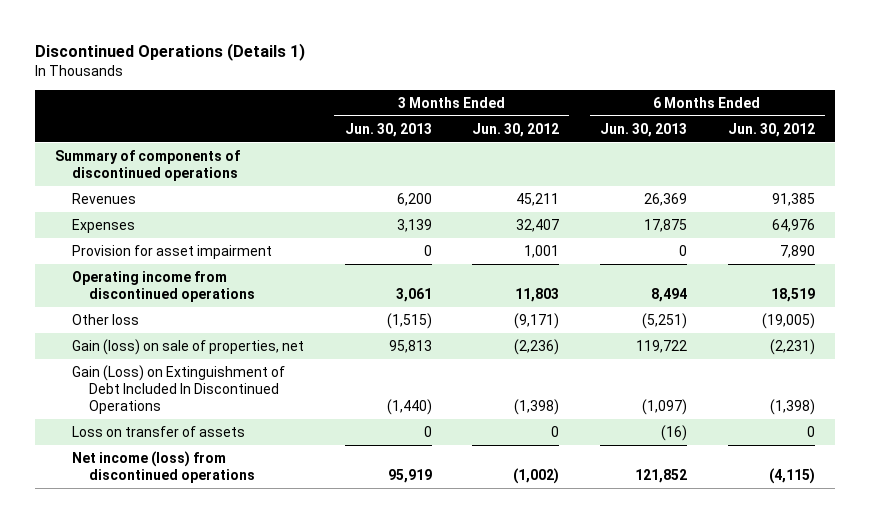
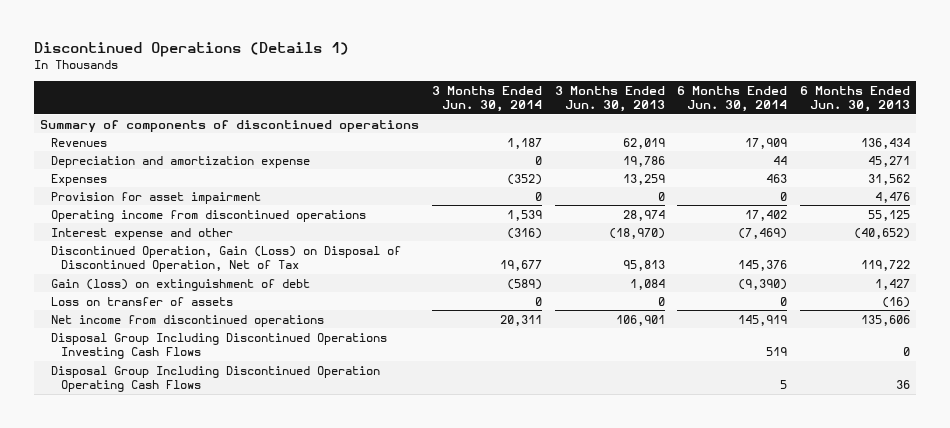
[472,122,560,137] Jun. 30, 2012 -> none
[727,122,815,137] Jun. 30, 2012 -> none
none -> [431,85,542,113] 3 Months Ended Jun. 30, 2014
none -> [677,85,788,113] 6 Months Ended Jun. 30, 2014
[396,193,432,207] 6,200 -> [622,137,665,149] 62,019
[643,193,687,207] 26,369 -> [861,137,911,149] 136,434
none -> [50,155,310,168] Depreciation and amortization expense
[396,219,432,233] 3,139 -> [622,173,665,185] 13,259
[643,219,687,233] 17,875 -> [868,173,911,185] 31,562
[678,245,687,257] 0 -> [875,191,911,203] 4,476
[395,288,432,303] 3,061 -> [622,209,665,221] 28,974
[650,288,687,303] 8,494 -> [868,209,911,221] 55,125
[71,314,139,326] Other loss -> [50,227,233,240] Interest expense and other
[386,313,432,330] (1,515) -> [608,227,665,239] (18,970)
[641,313,687,330] (5,251) -> [854,227,911,239] (40,652)
[71,339,304,356] Gain (loss) on sale of properties, net -> [50,245,401,273] Discontinued Operation, Gain (Loss) on Disposal of Discontinued Operation, Net of Tax
[71,365,285,415] Gain (Loss) on Extinguishment of Debt Included In Discontinued Operations -> [50,278,310,291] Gain (loss) on extinguishment of debt
[386,399,432,416] (1,440) -> [629,278,665,290] 1,084
[641,399,687,416] (1,097) -> [875,278,911,290] 1,427
[71,451,255,484] Net income (loss) from discontinued operations -> [50,314,324,327] Net income from discontinued operations
[387,469,432,484] 95,919 -> [615,314,665,326] 106,901
[634,469,687,484] 121,852 -> [861,314,911,326] 135,606
none -> [50,332,387,360] Disposal Group Including Discontinued Operations Investing Cash Flows
none -> [50,365,380,393] Disposal Group Including Discontinued Operation Operating Cash Flows

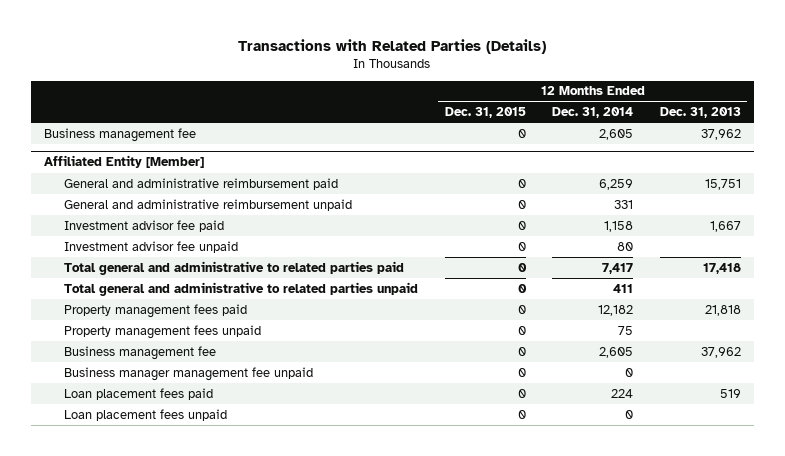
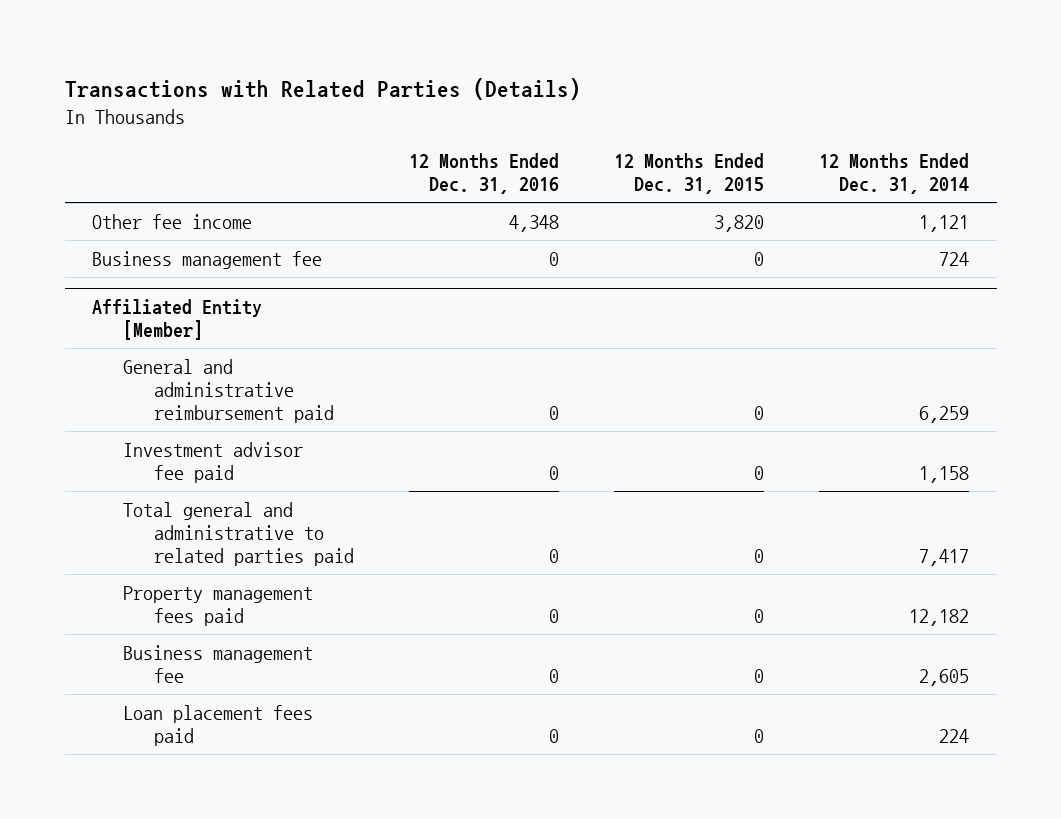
[659,107,741,119] Dec. 31, 2013 -> none
none -> [408,153,559,195] 12 Months Ended Dec. 31, 2016
none -> [92,213,253,229] Other fee income
[599,128,634,140] 2,605 -> [939,251,970,266] 724
[64,198,353,211] General and administrative reimbursement unpaid -> none
[64,240,239,253] Investment advisor fee unpaid -> none
[64,281,419,296] Total general and administrative to related parties unpaid -> none
[64,324,262,339] Property management fees unpaid -> none
[64,366,314,381] Business manager management fee unpaid -> none
[64,408,228,421] Loan placement fees unpaid -> none

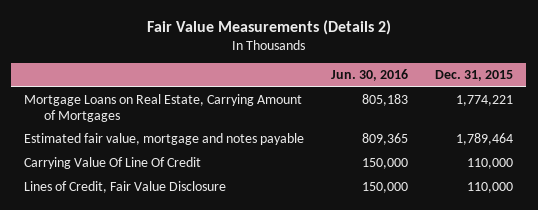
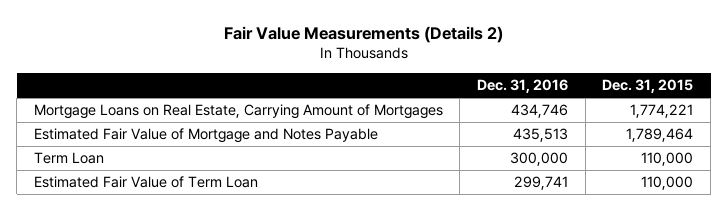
[331,69,409,82] Jun. 30, 2016 -> none
none -> [477,79,569,94] Dec. 31, 2016
[24,133,305,146] Estimated fair value, mortgage and notes payable -> [33,128,378,144] Estimated Fair Value of Mortgage and Notes Payable
[24,157,202,170] Carrying Value Of Line Of Credit -> [33,152,104,165] Term Loan
[24,181,227,194] Lines of Credit, Fair Value Disclosure -> [33,176,258,189] Estimated Fair Value of Term Loan

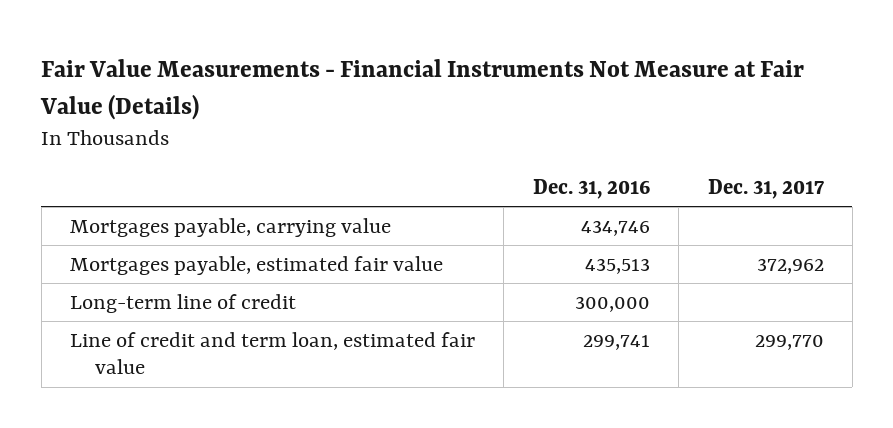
[223,26,503,44] Fair Value Measurements (Details 2) -> [40,59,805,120] Fair Value Measurements - Financial Instruments Not Measure at Fair Value (Details)
[602,79,694,94] Dec. 31, 2015 -> none
none -> [707,179,824,200] Dec. 31, 2017
[33,104,443,120] Mortgage Loans on Real Estate, Carrying Amount of Mortgages -> [69,217,391,237] Mortgages payable, carrying value
[33,128,378,144] Estimated Fair Value of Mortgage and Notes Payable -> [69,255,443,275] Mortgages payable, estimated fair value
[33,152,104,165] Term Loan -> [69,293,296,313] Long-term line of credit
[33,176,258,189] Estimated Fair Value of Term Loan -> [69,331,475,375] Line of credit and term loan, estimated fair value

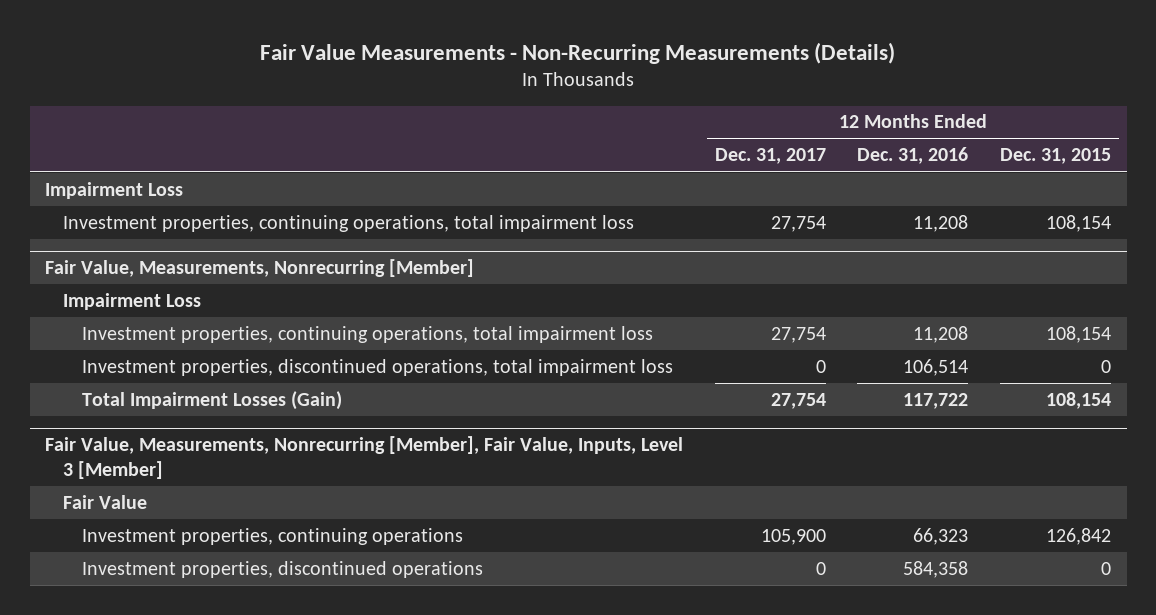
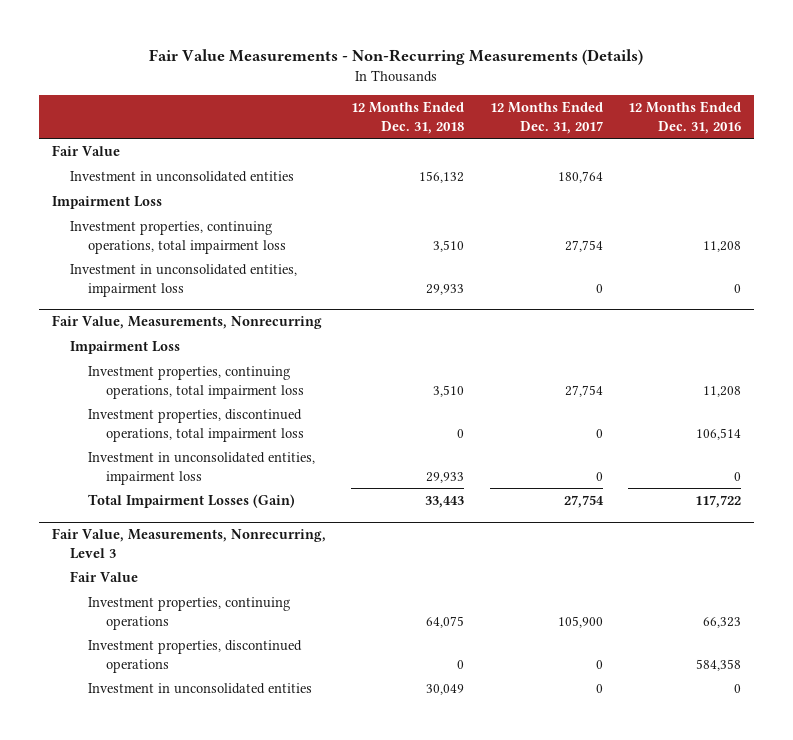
[999,148,1111,165] Dec. 31, 2015 -> none
none -> [351,101,465,134] 12 Months Ended Dec. 31, 2018
none -> [51,144,120,156] Fair Value
none -> [69,170,294,182] Investment in unconsolidated entities
none -> [69,263,297,297] Investment in unconsolidated entities, impairment loss
[45,259,475,278] Fair Value, Measurements, Nonrecurring [Member] -> [51,315,322,330] Fair Value, Measurements, Nonrecurring
none -> [87,451,315,485] Investment in unconsolidated entities, impairment loss
[45,436,684,479] Fair Value, Measurements, Nonrecurring [Member], Fair Value, Inputs, Level 3 [Member] -> [51,528,326,559] Fair Value, Measurements, Nonrecurring, Level 3
none -> [87,682,312,694] Investment in unconsolidated entities

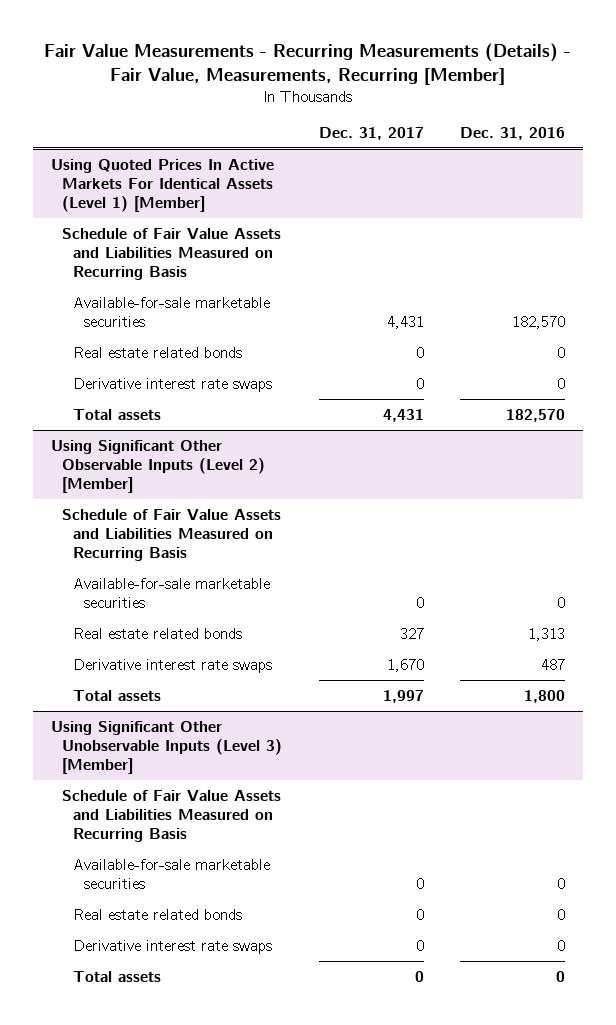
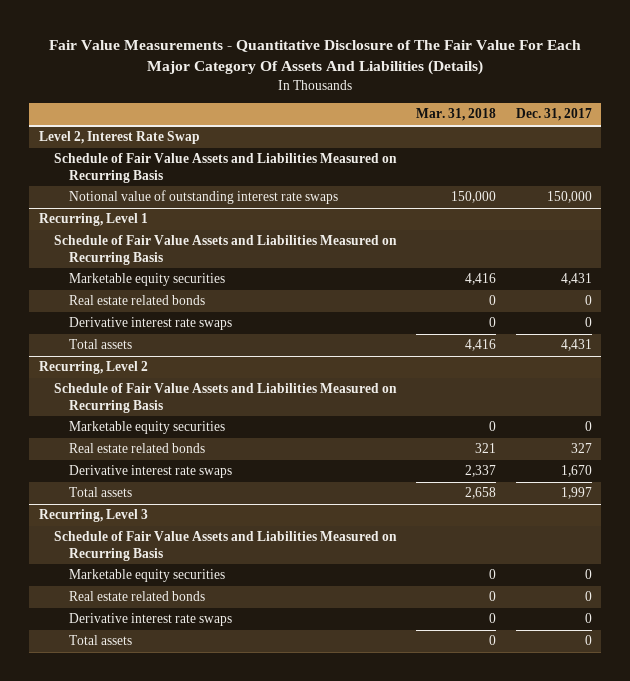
[44,43,572,85] Fair Value Measurements - Recurring Measurements (Details) - Fair Value, Measurements, Recurring [Member] -> [49,40,582,76] Fair Value Measurements - Quantitative Disclosure of The Fair Value For Each Major Category Of Assets And Liabilities (Details)
[459,126,565,140] Dec. 31, 2016 -> none
none -> [416,108,497,122] Mar. 31, 2018
[51,158,275,212] Using Quoted Prices In Active Markets For Identical Assets (Level 1) [Member] -> none
none -> [38,131,200,145] Level 2, Interest Rate Swap
none -> [69,190,339,205] Notional value of outstanding interest rate swaps
none -> [38,213,148,227] Recurring, Level 1
none -> [54,235,398,265] Schedule of Fair Value Assets and Liabilities Measured on Recurring Basis
[73,296,271,327] Available-for-sale marketable securities -> [69,273,226,287] Marketable equity securities
[51,439,266,493] Using Significant Other Observable Inputs (Level 2) [Member] -> none
none -> [38,361,148,375] Recurring, Level 2
[73,577,271,608] Available-for-sale marketable securities -> [69,421,226,435] Marketable equity securities
[51,720,283,774] Using Significant Other Unobservable Inputs (Level 3) [Member] -> none
none -> [38,509,148,523] Recurring, Level 3
[73,858,271,889] Available-for-sale marketable securities -> [69,569,226,583] Marketable equity securities

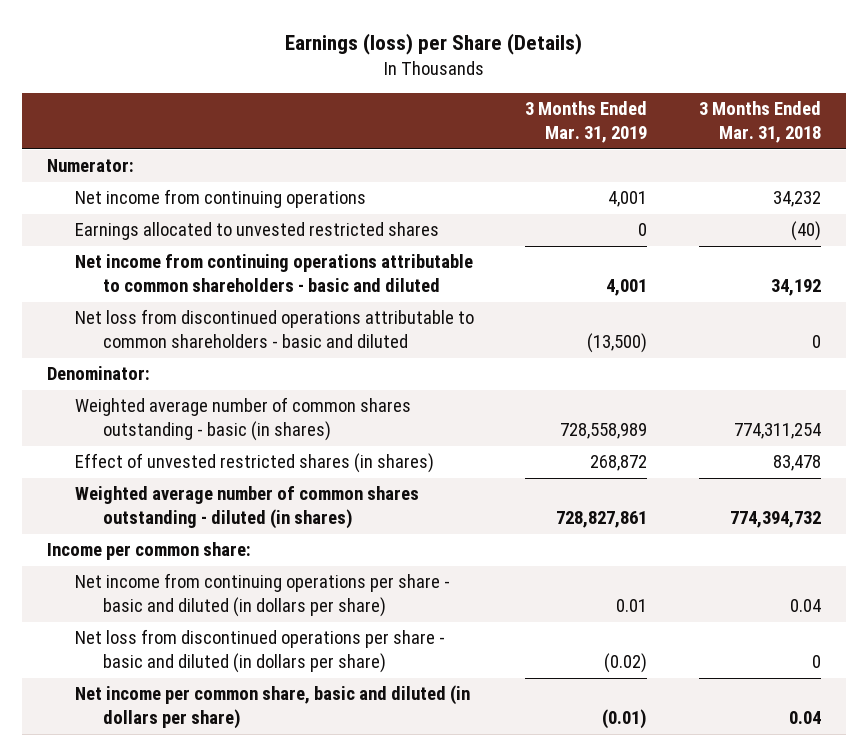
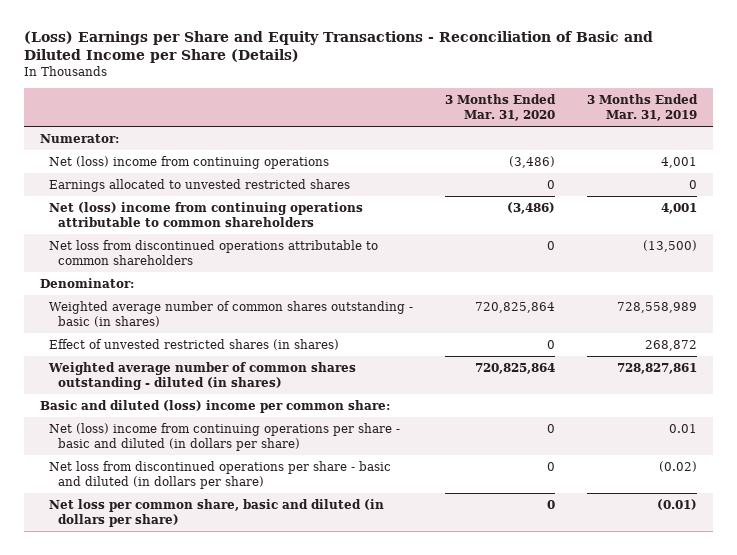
[284,32,582,55] Earnings (loss) per Share (Details) -> [24,31,654,64] (Loss) Earnings per Share and Equity Transactions - Reconciliation of Basic and Diluted Income per Share (Details)
[698,101,821,144] 3 Months Ended Mar. 31, 2018 -> none
none -> [445,93,557,121] 3 Months Ended Mar. 31, 2020
[74,189,366,209] Net income from continuing operations -> [49,155,330,169] Net (loss) income from continuing operations
[74,254,473,293] Net income from continuing operations attributable to common shareholders - basic and diluted -> [49,201,364,227] Net (loss) income from continuing operations attributable to common shareholders
[74,309,474,349] Net loss from discontinued operations attributable to common shareholders - basic and diluted -> [49,239,379,265] Net loss from discontinued operations attributable to common shareholders
[47,542,252,561] Income per common share: -> [40,399,391,413] Basic and diluted (loss) income per common share:
[74,573,450,618] Net income from continuing operations per share - basic and diluted (in dollars per share) -> [49,422,401,451] Net (loss) income from continuing operations per share - basic and diluted (in dollars per share)
[74,685,470,730] Net income per common share, basic and diluted (in dollars per share) -> [49,498,385,527] Net loss per common share, basic and diluted (in dollars per share)

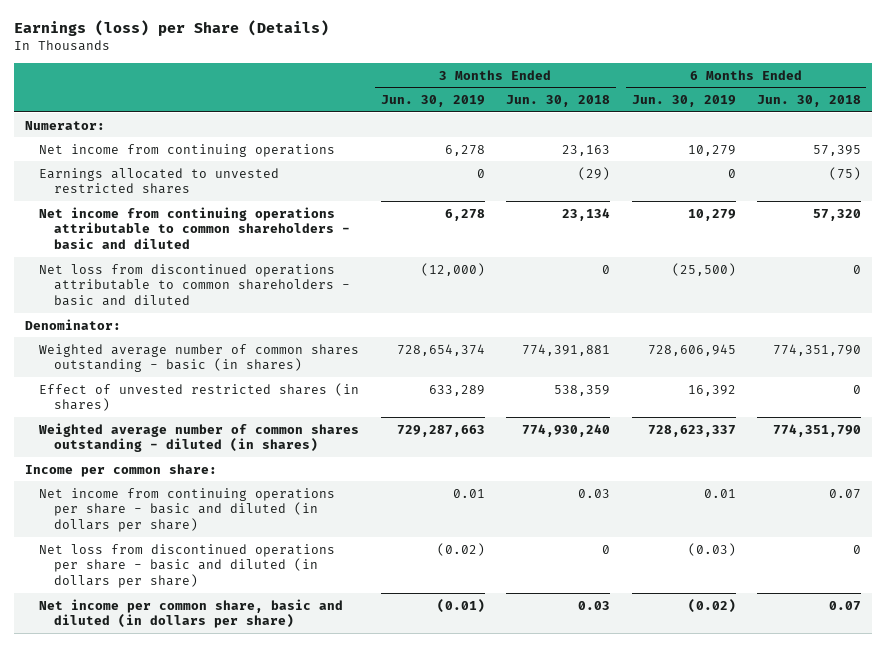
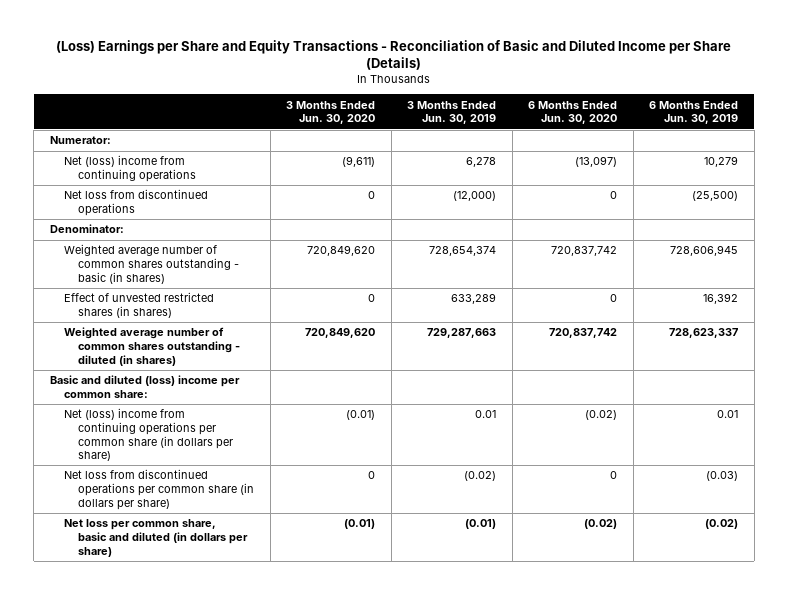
[13,20,329,37] Earnings (loss) per Share (Details) -> [55,39,731,71] (Loss) Earnings per Share and Equity Transactions - Reconciliation of Basic and Diluted Income per Share (Details)
[506,95,611,108] Jun. 30, 2018 -> none
[757,95,862,108] Jun. 30, 2018 -> none
none -> [286,100,376,125] 3 Months Ended Jun. 30, 2020
none -> [528,100,618,125] 6 Months Ended Jun. 30, 2020
[39,167,280,195] Earnings allocated to unvested restricted shares -> none
[39,206,350,249] Net income from continuing operations attributable to common shareholders - basic and diluted -> none
[39,143,336,157] Net income from continuing operations -> [63,155,197,182] Net (loss) income from continuing operations
[39,263,350,306] Net loss from discontinued operations attributable to common shareholders - basic and diluted -> [63,189,208,216] Net loss from discontinued operations
[24,463,217,477] Income per common share: -> [49,375,240,398] Basic and diluted (loss) income per common share:
[39,487,336,532] Net income from continuing operations per share - basic and diluted (in dollars per share) -> [63,408,234,462] Net (loss) income from continuing operations per common share (in dollars per share)
[39,543,336,588] Net loss from discontinued operations per share - basic and diluted (in dollars per share) -> [63,469,255,510] Net loss from discontinued operations per common share (in dollars per share)
[39,598,344,629] Net income per common share, basic and diluted (in dollars per share) -> [63,519,249,557] Net loss per common share, basic and diluted (in dollars per share)

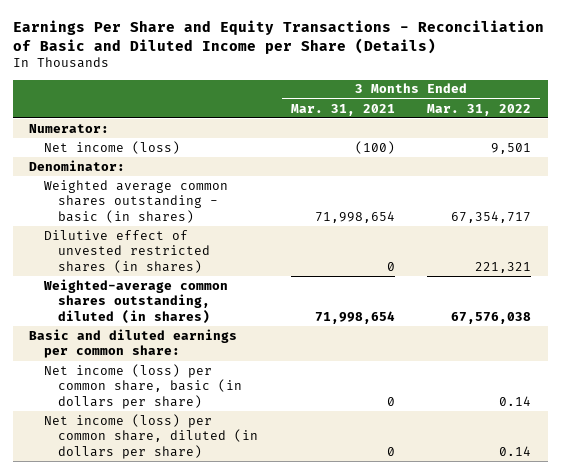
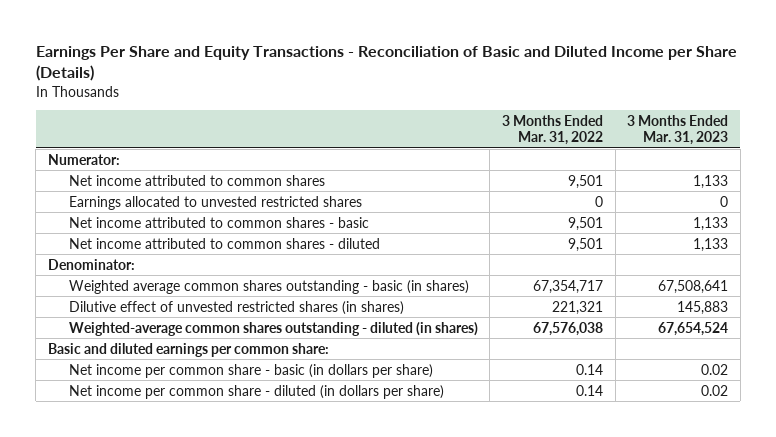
[290,103,395,116] Mar. 31, 2021 -> none
none -> [627,115,729,145] 3 Months Ended Mar. 31, 2023
[43,140,180,154] Net income (loss) -> [68,174,325,186] Net income attributed to common shares
none -> [68,195,362,210] Earnings allocated to unvested restricted shares
none -> [68,216,369,228] Net income attributed to common shares - basic
none -> [68,237,380,249] Net income attributed to common shares - diluted
[42,278,228,324] Weighted-average common shares outstanding, diluted (in shares) -> [68,321,478,336] Weighted-average common shares outstanding - diluted (in shares)
[43,363,242,409] Net income (loss) per common share, basic (in dollars per share) -> [68,363,433,378] Net income per common share - basic (in dollars per share)
[43,413,258,459] Net income (loss) per common share, diluted (in dollars per share) -> [68,384,444,399] Net income per common share - diluted (in dollars per share)

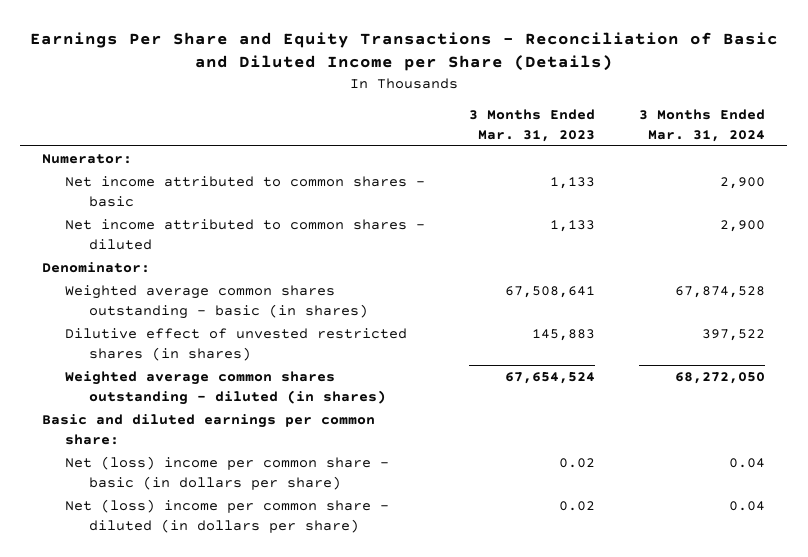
[501,115,603,145] 3 Months Ended Mar. 31, 2022 -> none
none -> [639,109,766,142] 3 Months Ended Mar. 31, 2024
[68,174,325,186] Net income attributed to common shares -> none
[68,195,362,210] Earnings allocated to unvested restricted shares -> none
[68,321,478,336] Weighted-average common shares outstanding - diluted (in shares) -> [65,371,386,405] Weighted average common shares outstanding - diluted (in shares)
[68,363,433,378] Net income per common share - basic (in dollars per share) -> [65,456,390,490] Net (loss) income per common share - basic (in dollars per share)
[68,384,444,399] Net income per common share - diluted (in dollars per share) -> [65,499,390,533] Net (loss) income per common share - diluted (in dollars per share)

